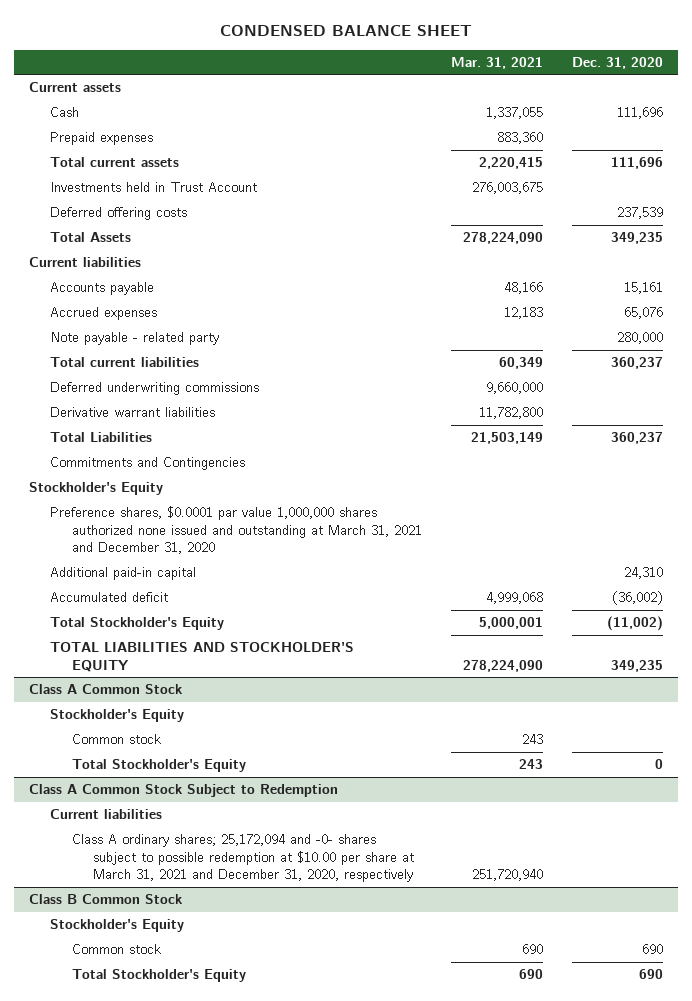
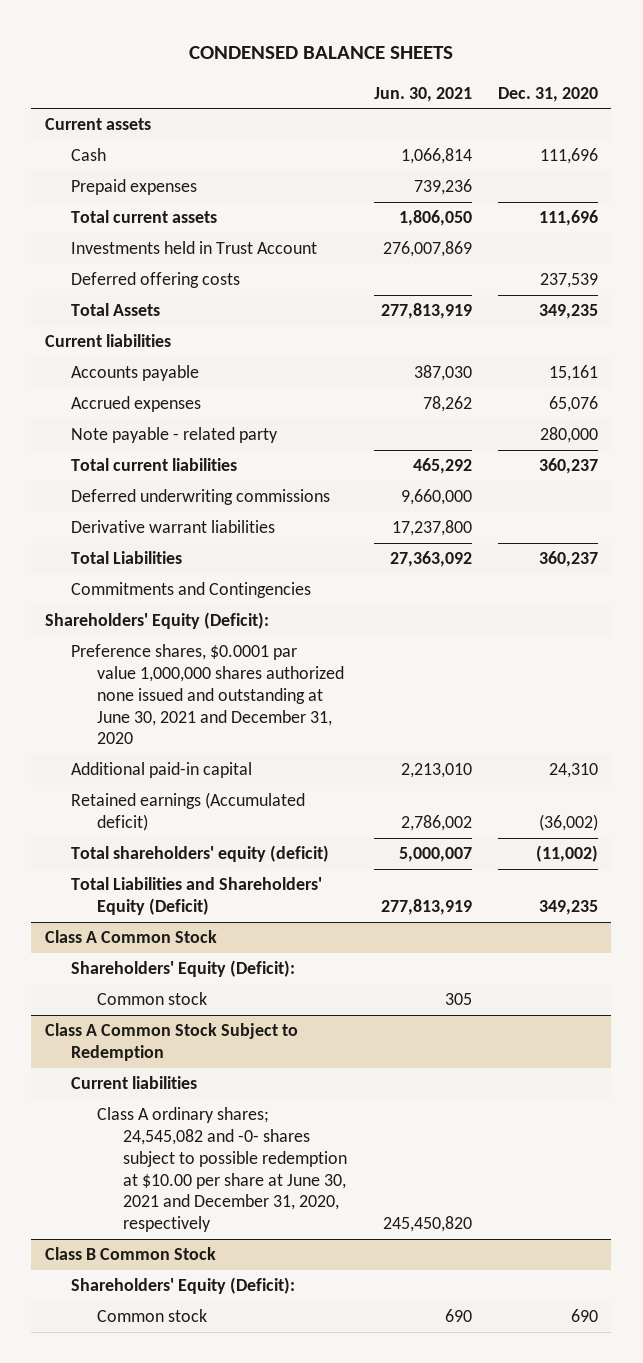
[220,24,473,36] CONDENSED BALANCE SHEET -> [189,46,454,60] CONDENSED BALANCE SHEETS
[450,56,543,69] Mar. 31, 2021 -> none
none -> [373,86,472,102] Jun. 30, 2021
[28,482,163,496] Stockholder's Equity -> [44,612,269,630] Shareholders' Equity (Deficit):
[50,506,422,555] Preference shares, $0.0001 par value 1,000,000 shares authorized none issued and outstanding at March 31, 2021 and December 31, 2020 -> [70,644,345,745] Preference shares, $0.0001 par value 1,000,000 shares authorized none issued and outstanding at June 30, 2021 and December 31, 2020
[50,592,169,603] Accumulated deficit -> [70,792,305,832] Retained earnings (Accumulated deficit)
[50,617,225,631] Total Stockholder's Equity -> [70,845,329,863] Total shareholders' equity (deficit)
[50,642,355,672] TOTAL LIABILITIES AND STOCKHOLDER'S EQUITY -> [70,877,322,916] Total Liabilities and Shareholders' Equity (Deficit)
[50,709,185,723] Stockholder's Equity -> [70,960,295,978] Shareholders' Equity (Deficit):
[71,759,246,773] Total Stockholder's Equity -> none
[71,834,415,883] Class A ordinary shares; 25,172,094 and -0- shares subject to possible redemption at $10.00 per share at March 31, 2021 and December 31, 2020, respectively -> [97,1107,348,1232] Class A ordinary shares; 24,545,082 and -0- shares subject to possible redemption at $10.00 per share at June 30, 2021 and December 31, 2020, respectively
[50,919,185,933] Stockholder's Equity -> [70,1277,295,1295] Shareholders' Equity (Deficit):
[71,969,246,983] Total Stockholder's Equity -> none

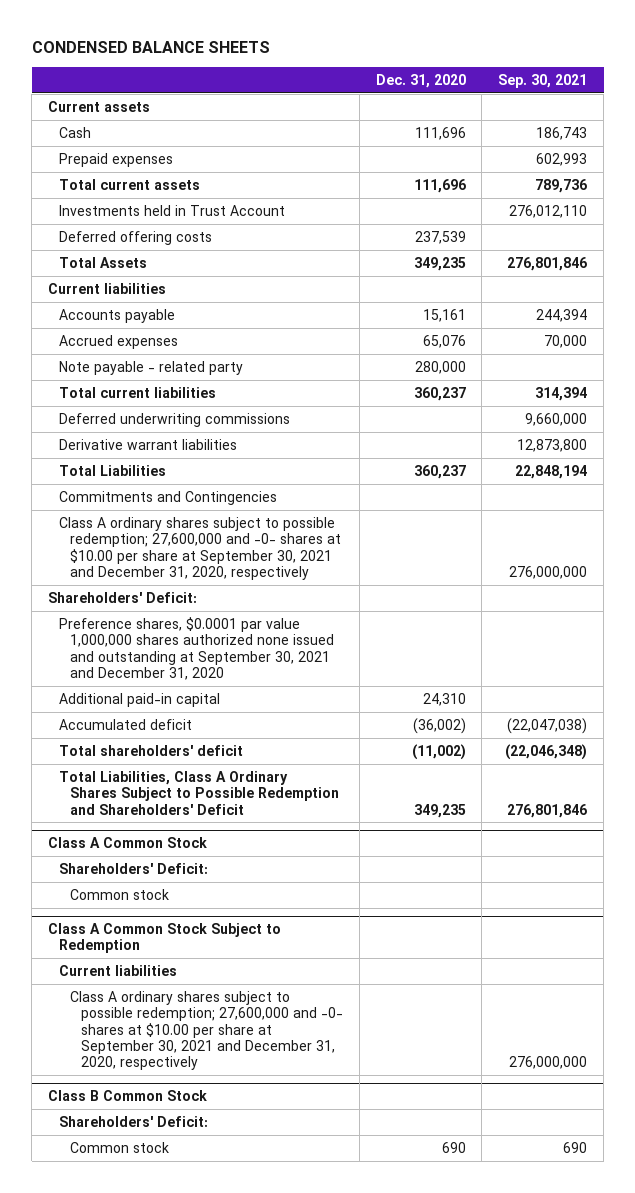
[373,86,472,102] Jun. 30, 2021 -> none
none -> [498,73,588,88] Sep. 30, 2021
none -> [59,516,342,581] Class A ordinary shares subject to possible redemption; 27,600,000 and -0- shares at $10.00 per share at September 30, 2021 and December 31, 2020, respectively
[44,612,269,630] Shareholders' Equity (Deficit): -> [48,591,198,603] Shareholders' Deficit:
[70,644,345,745] Preference shares, $0.0001 par value 1,000,000 shares authorized none issued and outstanding at June 30, 2021 and December 31, 2020 -> [59,616,335,681] Preference shares, $0.0001 par value 1,000,000 shares authorized none issued and outstanding at September 30, 2021 and December 31, 2020
[70,792,305,832] Retained earnings (Accumulated deficit) -> [59,718,193,730] Accumulated deficit
[70,845,329,863] Total shareholders' equity (deficit) -> [59,744,244,756] Total shareholders' deficit
[70,877,322,916] Total Liabilities and Shareholders' Equity (Deficit) -> [59,770,340,815] Total Liabilities, Class A Ordinary Shares Subject to Possible Redemption and Shareholders' Deficit
[70,960,295,978] Shareholders' Equity (Deficit): -> [59,862,209,874] Shareholders' Deficit:
[97,1107,348,1232] Class A ordinary shares; 24,545,082 and -0- shares subject to possible redemption at $10.00 per share at June 30, 2021 and December 31, 2020, respectively -> [70,990,344,1071] Class A ordinary shares subject to possible redemption; 27,600,000 and -0- shares at $10.00 per share at September 30, 2021 and December 31, 2020, respectively
[70,1277,295,1295] Shareholders' Equity (Deficit): -> [59,1115,209,1127] Shareholders' Deficit:

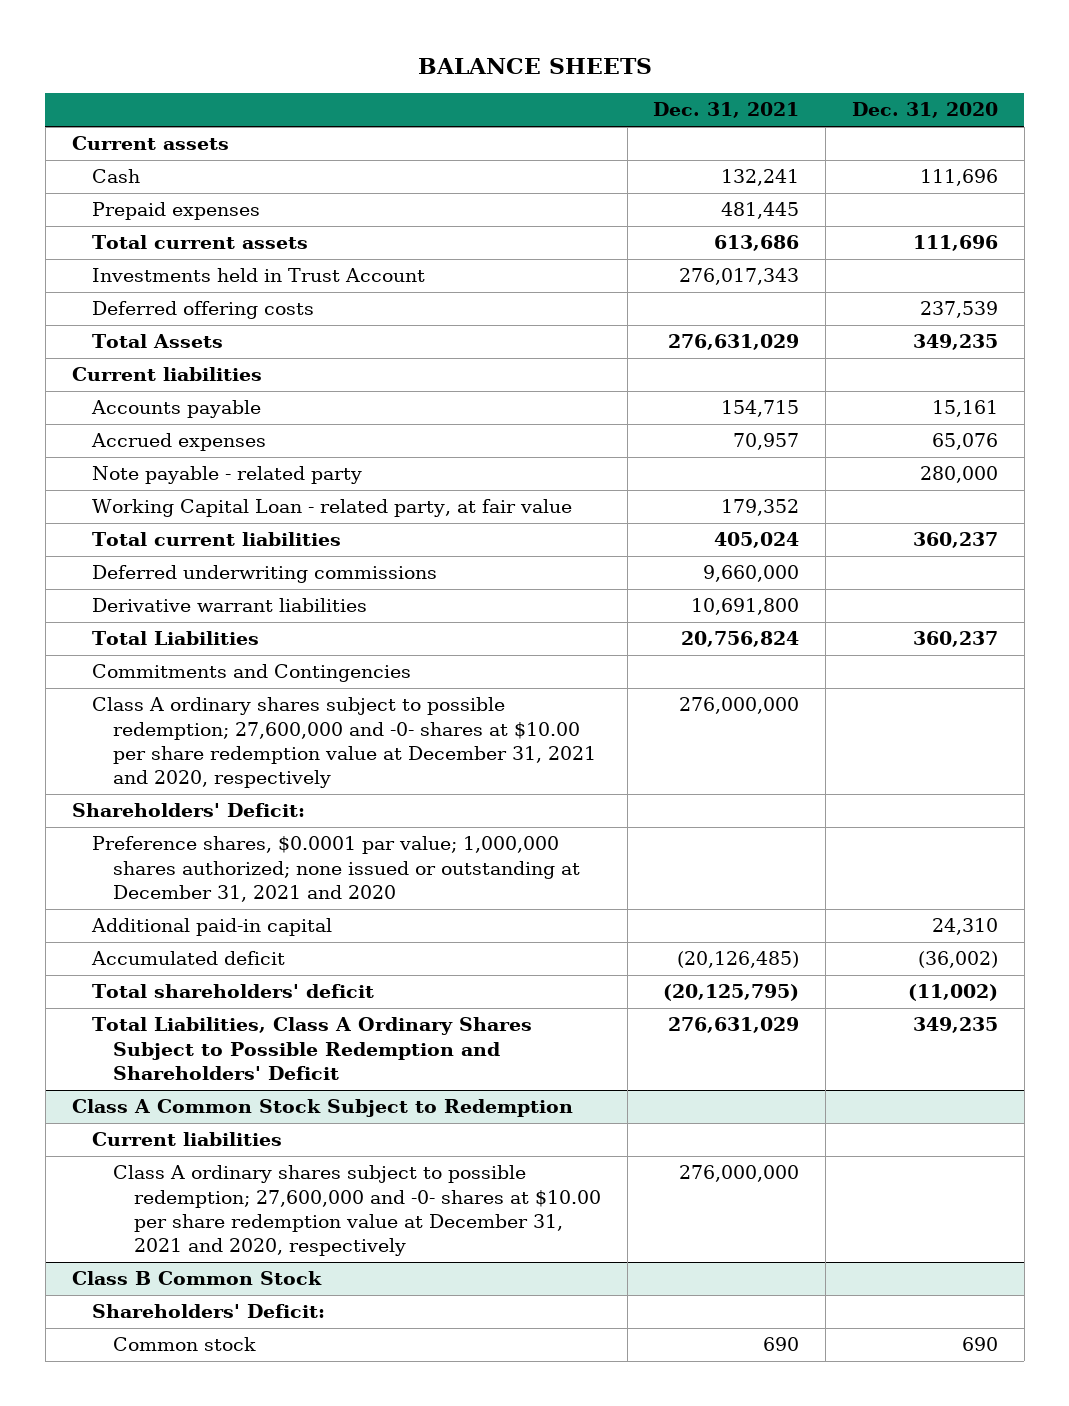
[31,41,270,54] CONDENSED BALANCE SHEETS -> [417,58,652,75] BALANCE SHEETS
[498,73,588,88] Sep. 30, 2021 -> none
none -> [653,102,800,119] Dec. 31, 2021
none -> [92,499,573,518] Working Capital Loan - related party, at fair value
[59,516,342,581] Class A ordinary shares subject to possible redemption; 27,600,000 and -0- shares at $10.00 per share at September 30, 2021 and December 31, 2020, respectively -> [92,697,597,789] Class A ordinary shares subject to possible redemption; 27,600,000 and -0- shares at $10.00 per share redemption value at December 31, 2021 and 2020, respectively
[59,616,335,681] Preference shares, $0.0001 par value 1,000,000 shares authorized none issued and outstanding at September 30, 2021 and December 31, 2020 -> [92,836,581,902] Preference shares, $0.0001 par value; 1,000,000 shares authorized; none issued or outstanding at December 31, 2021 and 2020
[48,836,208,848] Class A Common Stock -> none
[59,862,209,874] Shareholders' Deficit: -> none
[70,888,170,900] Common stock -> none
[70,990,344,1071] Class A ordinary shares subject to possible redemption; 27,600,000 and -0- shares at $10.00 per share at September 30, 2021 and December 31, 2020, respectively -> [113,1165,602,1257] Class A ordinary shares subject to possible redemption; 27,600,000 and -0- shares at $10.00 per share redemption value at December 31, 2021 and 2020, respectively

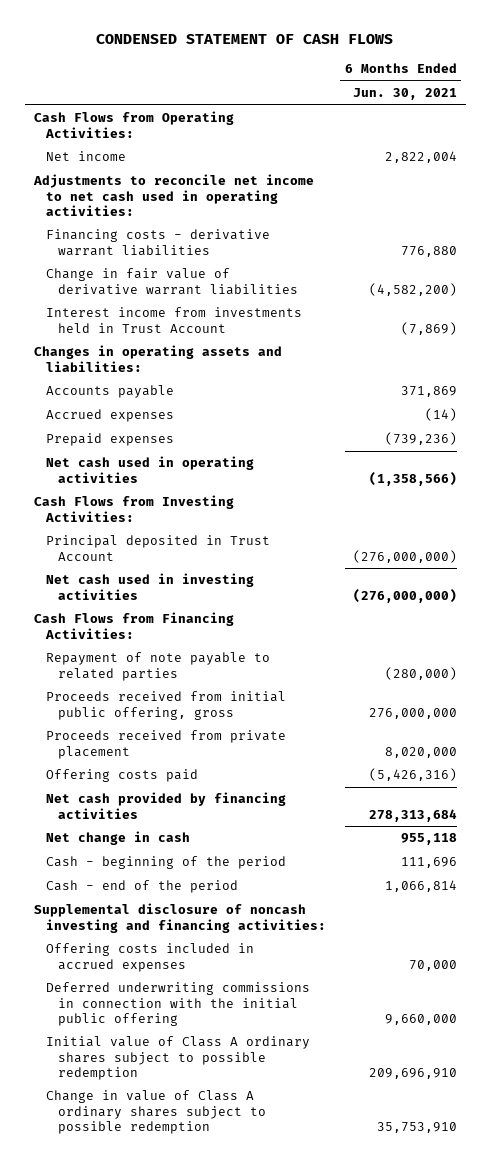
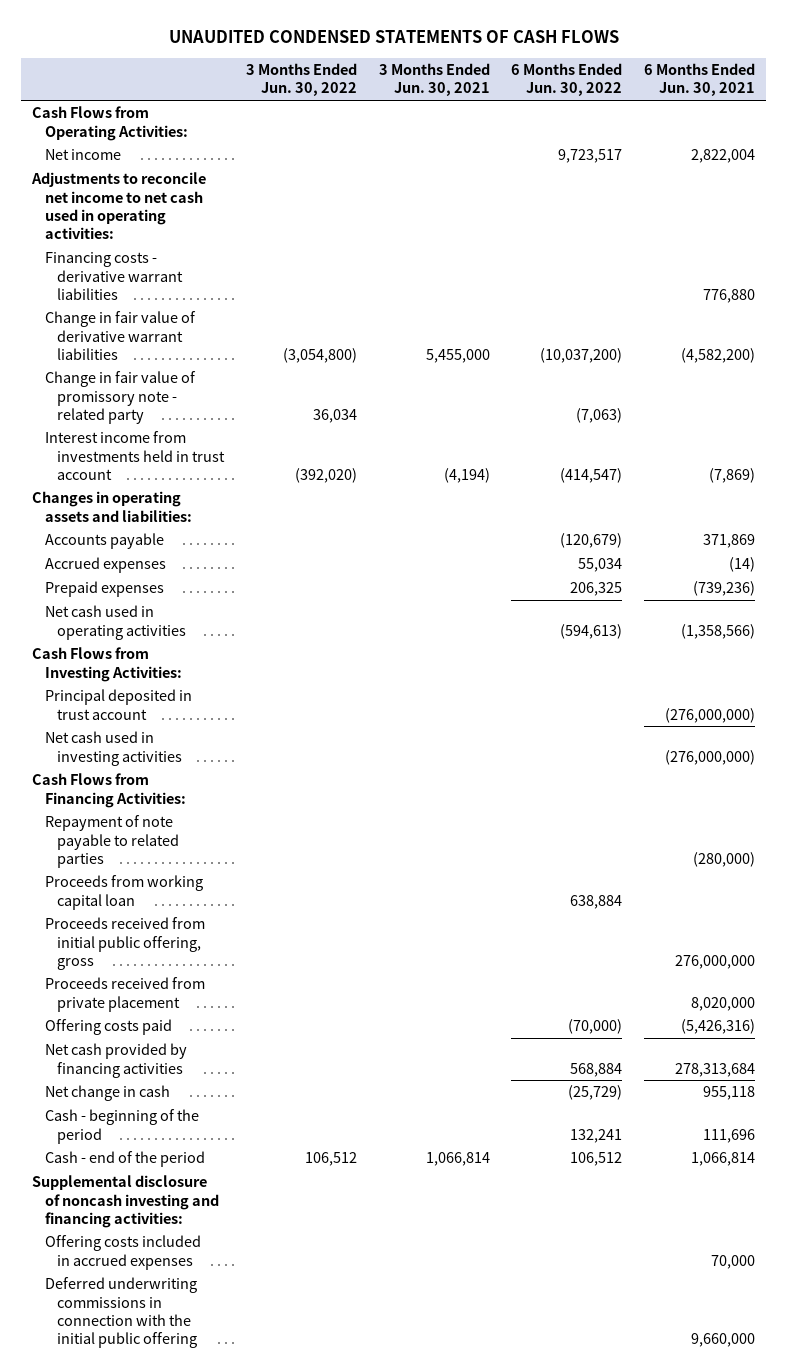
[96,34,394,45] CONDENSED STATEMENT OF CASH FLOWS -> [168,30,619,44] UNAUDITED CONDENSED STATEMENTS OF CASH FLOWS
none -> [245,63,357,97] 3 Months Ended Jun. 30, 2022
none -> [378,63,490,97] 3 Months Ended Jun. 30, 2021
none -> [511,63,623,97] 6 Months Ended Jun. 30, 2022
none -> [44,371,196,424] Change in fair value of promissory note - related party
[46,307,303,333] Interest income from investments held in Trust Account -> [44,431,226,480] Interest income from investments held in trust account
[46,535,271,561] Principal deposited in Trust Account -> [44,689,192,720] Principal deposited in trust account
none -> [44,875,203,910] Proceeds from working capital loan
[46,1036,311,1080] Initial value of Class A ordinary shares subject to possible redemption -> none
[46,1090,267,1134] Change in value of Class A ordinary shares subject to possible redemption -> none

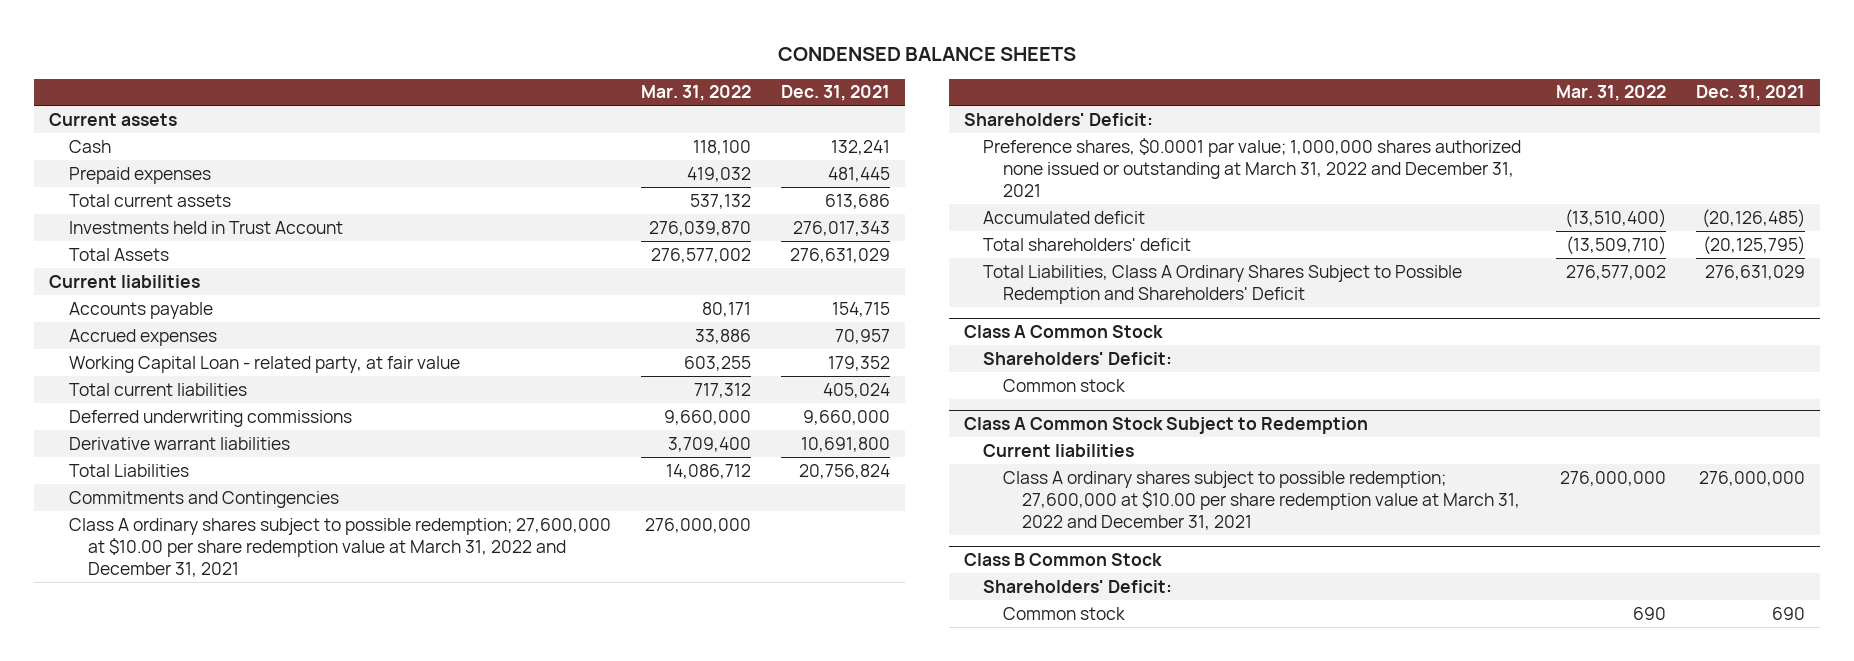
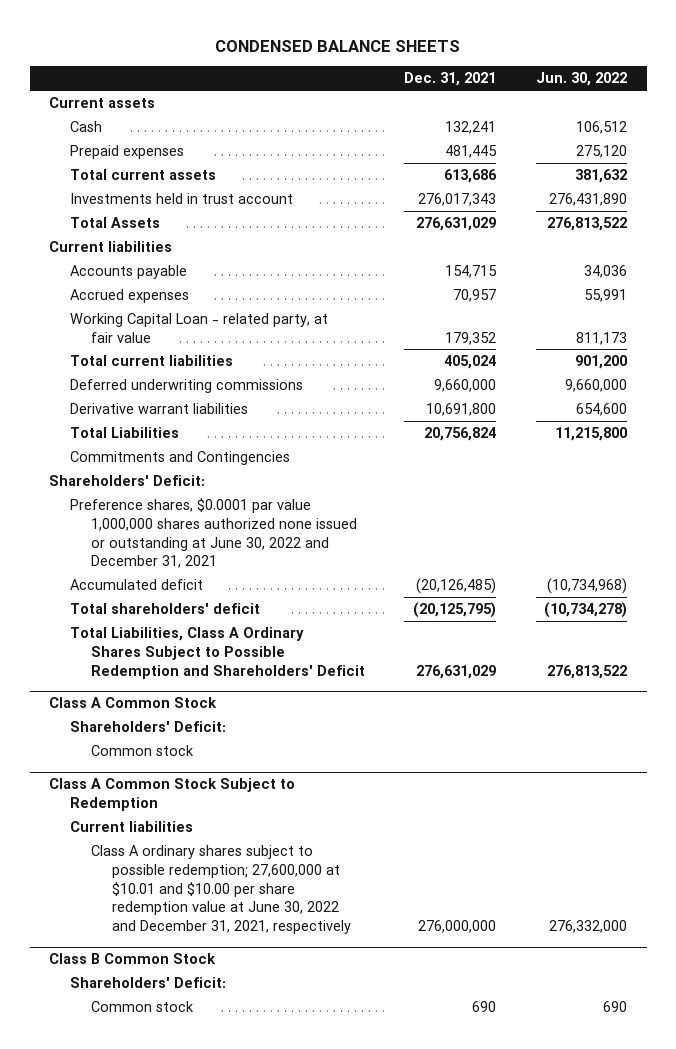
[641,85,752,102] Mar. 31, 2022 -> none
none -> [536,72,628,87] Jun. 30, 2022
[68,220,343,234] Investments held in Trust Account -> [70,193,294,205] Investments held in trust account
[68,517,611,578] Class A ordinary shares subject to possible redemption; 27,600,000 at $10.00 per share redemption value at March 31, 2022 and December 31, 2021 -> none
[983,137,1522,198] Preference shares, $0.0001 par value; 1,000,000 shares authorized none issued or outstanding at March 31, 2022 and December 31, 2021 -> [70,498,357,569] Preference shares, $0.0001 par value 1,000,000 shares authorized none issued or outstanding at June 30, 2022 and December 31, 2021
[1002,470,1521,531] Class A ordinary shares subject to possible redemption; 27,600,000 at $10.00 per share redemption value at March 31, 2022 and December 31, 2021 -> [90,845,351,935] Class A ordinary shares subject to possible redemption; 27,600,000 at $10.01 and $10.00 per share redemption value at June 30, 2022 and December 31, 2021, respectively

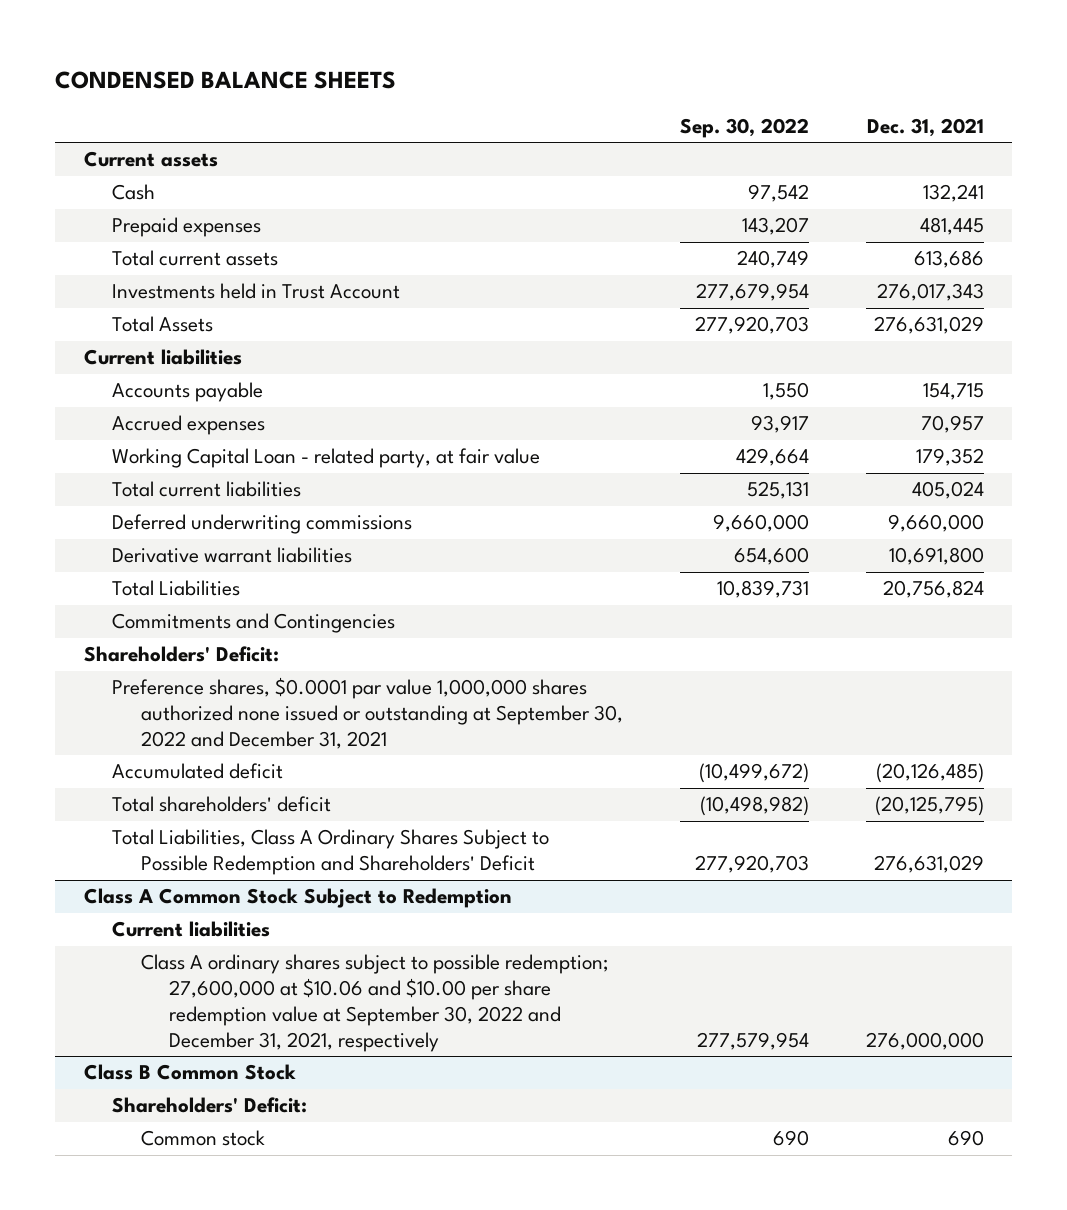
[536,72,628,87] Jun. 30, 2022 -> none
none -> [679,117,809,138] Sep. 30, 2022
[70,193,294,205] Investments held in trust account -> [112,283,401,300] Investments held in Trust Account
[70,498,357,569] Preference shares, $0.0001 par value 1,000,000 shares authorized none issued or outstanding at June 30, 2022 and December 31, 2021 -> [112,677,623,749] Preference shares, $0.0001 par value 1,000,000 shares authorized none issued or outstanding at September 30, 2022 and December 31, 2021
[49,697,218,709] Class A Common Stock -> none
[70,721,227,733] Shareholders' Deficit: -> none
[90,745,194,757] Common stock -> none
[90,845,351,935] Class A ordinary shares subject to possible redemption; 27,600,000 at $10.01 and $10.00 per share redemption value at June 30, 2022 and December 31, 2021, respectively -> [140,954,609,1052] Class A ordinary shares subject to possible redemption; 27,600,000 at $10.06 and $10.00 per share redemption value at September 30, 2022 and December 31, 2021, respectively

